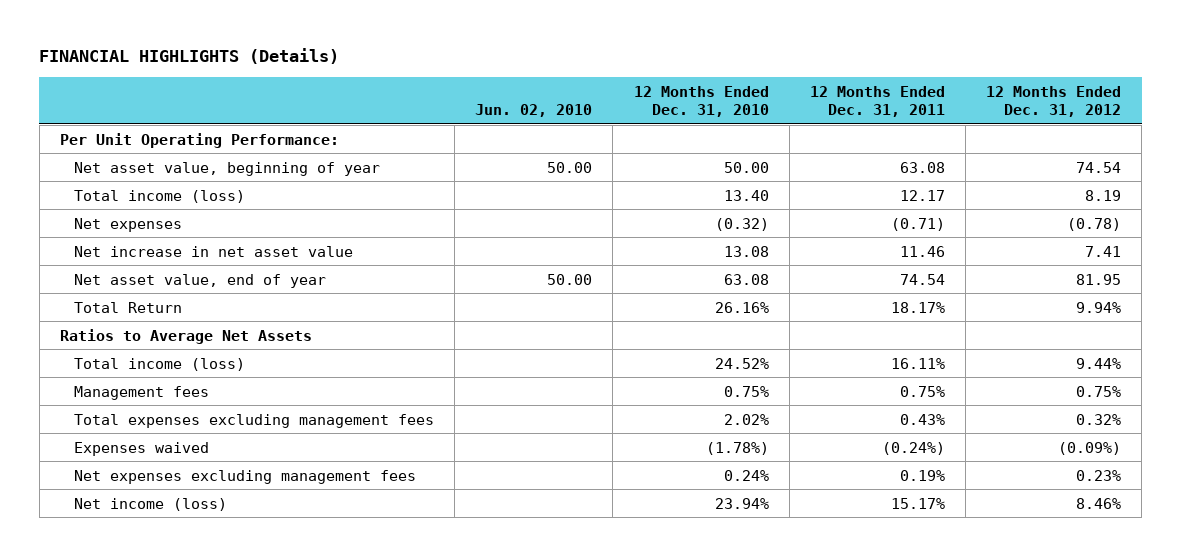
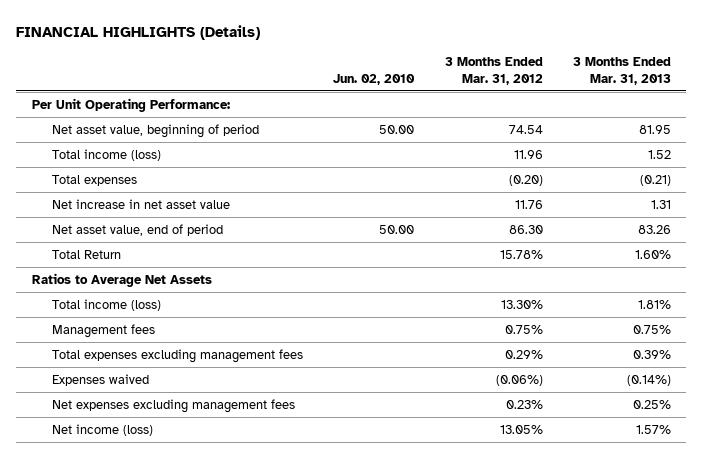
[633,85,769,117] 12 Months Ended Dec. 31, 2010 -> none
[809,85,945,117] 12 Months Ended Dec. 31, 2011 -> none
[986,85,1122,117] 12 Months Ended Dec. 31, 2012 -> none
none -> [444,57,543,85] 3 Months Ended Mar. 31, 2012
none -> [573,57,672,85] 3 Months Ended Mar. 31, 2013
[74,161,381,176] Net asset value, beginning of year -> [52,123,260,138] Net asset value, beginning of period
[74,217,183,232] Net expenses -> [52,174,138,186] Total expenses
[74,273,327,288] Net asset value, end of year -> [52,223,224,236] Net asset value, end of period

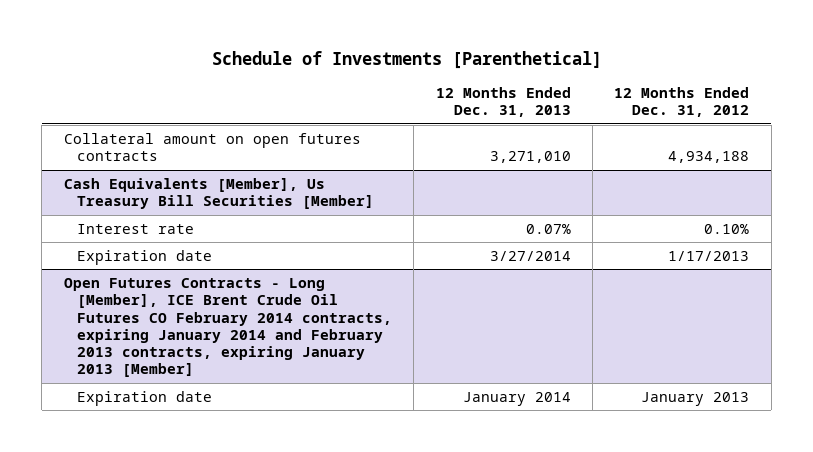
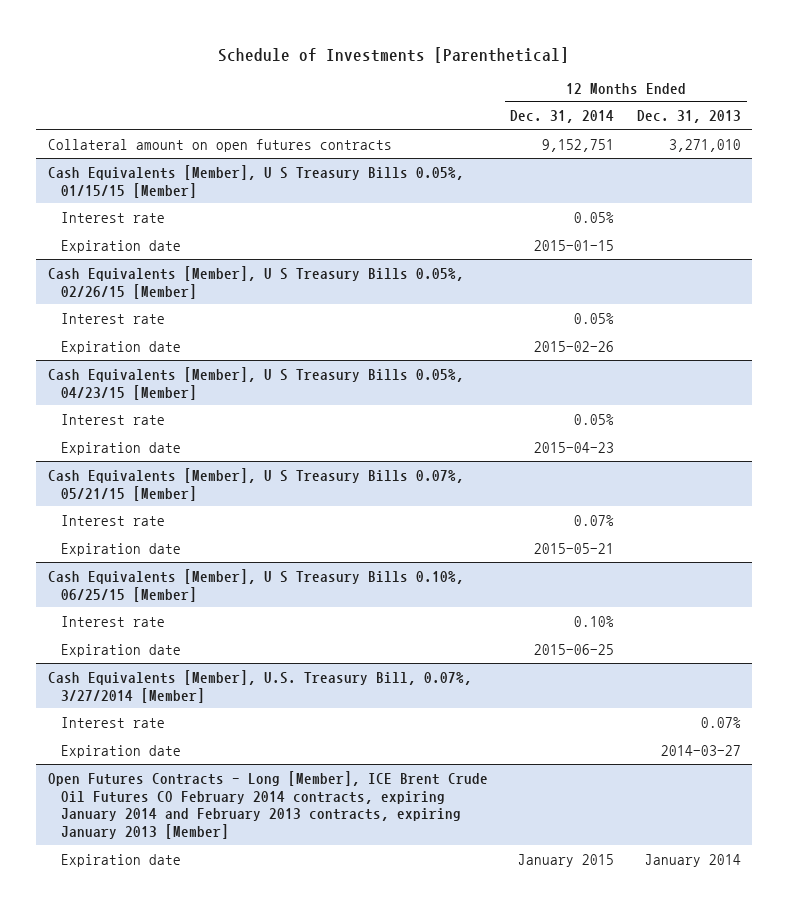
[614,87,750,118] 12 Months Ended Dec. 31, 2012 -> none
none -> [510,110,615,124] Dec. 31, 2014
none -> [47,164,464,198] Cash Equivalents [Member], U S Treasury Bills 0.05%, 01/15/15 [Member]
none -> [61,211,166,223] Interest rate
none -> [61,239,182,253] Expiration date
none -> [47,265,464,299] Cash Equivalents [Member], U S Treasury Bills 0.05%, 02/26/15 [Member]
none -> [61,312,166,324] Interest rate
none -> [61,340,182,354] Expiration date
none -> [47,366,464,400] Cash Equivalents [Member], U S Treasury Bills 0.05%, 04/23/15 [Member]
none -> [61,413,166,425] Interest rate
none -> [61,441,182,455] Expiration date
none -> [47,467,464,501] Cash Equivalents [Member], U S Treasury Bills 0.07%, 05/21/15 [Member]
none -> [61,514,166,526] Interest rate
none -> [61,542,182,556] Expiration date
none -> [47,568,464,602] Cash Equivalents [Member], U S Treasury Bills 0.10%, 06/25/15 [Member]
none -> [61,615,166,627] Interest rate
none -> [61,643,182,657] Expiration date
[63,177,374,210] Cash Equivalents [Member], Us Treasury Bill Securities [Member] -> [47,669,472,703] Cash Equivalents [Member], U.S. Treasury Bill, 0.07%, 3/27/2014 [Member]
[489,250,571,261] 3/27/2014 -> [661,744,742,756] 2014-03-27

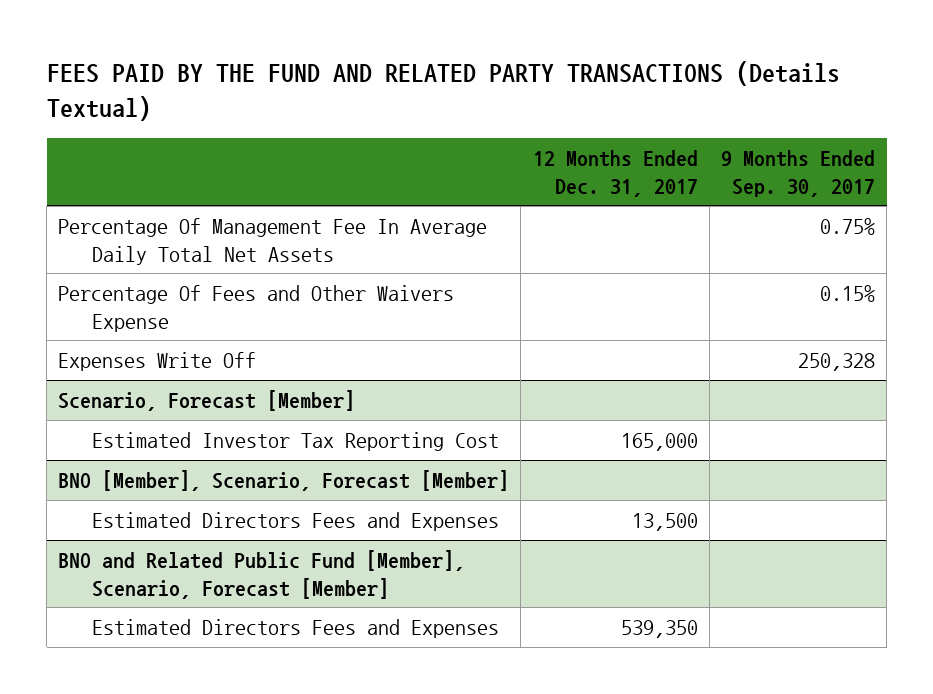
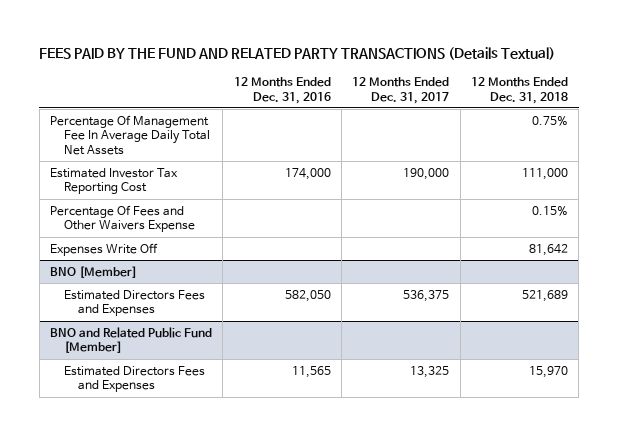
[720,149,875,197] 9 Months Ended Sep. 30, 2017 -> none
none -> [233,77,331,104] 12 Months Ended Dec. 31, 2016
none -> [471,77,569,104] 12 Months Ended Dec. 31, 2018
none -> [49,168,178,195] Estimated Investor Tax Reporting Cost
[58,389,356,411] Scenario, Forecast [Member] -> none
[92,431,500,451] Estimated Investor Tax Reporting Cost -> none
[58,469,510,491] BNO [Member], Scenario, Forecast [Member] -> [49,266,137,279] BNO [Member]
[631,512,698,531] 13,500 -> [403,290,450,303] 536,375
[58,549,466,599] BNO and Related Public Fund [Member], Scenario, Forecast [Member] -> [49,327,212,354] BNO and Related Public Fund [Member]
[620,619,698,638] 539,350 -> [410,366,450,379] 13,325

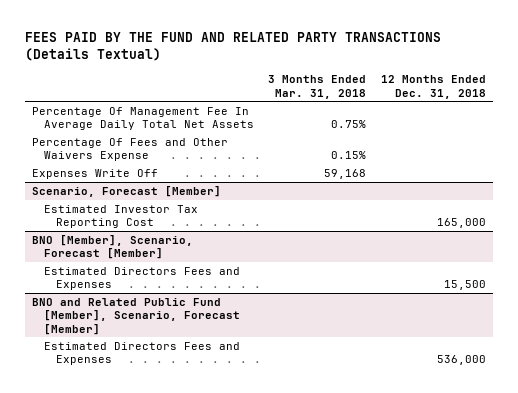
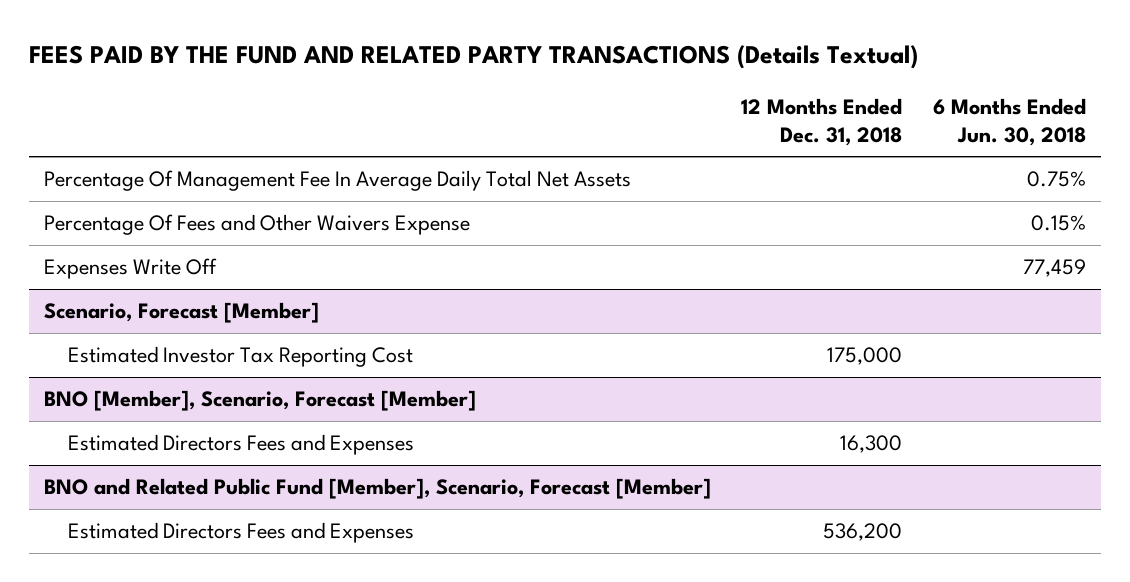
[268,75,367,99] 3 Months Ended Mar. 31, 2018 -> none
none -> [932,98,1086,146] 6 Months Ended Jun. 30, 2018
[436,218,486,229] 165,000 -> [827,347,903,366] 175,000
[443,280,486,291] 15,500 -> [840,435,903,454] 16,300
[436,355,486,366] 536,000 -> [823,523,903,542] 536,200

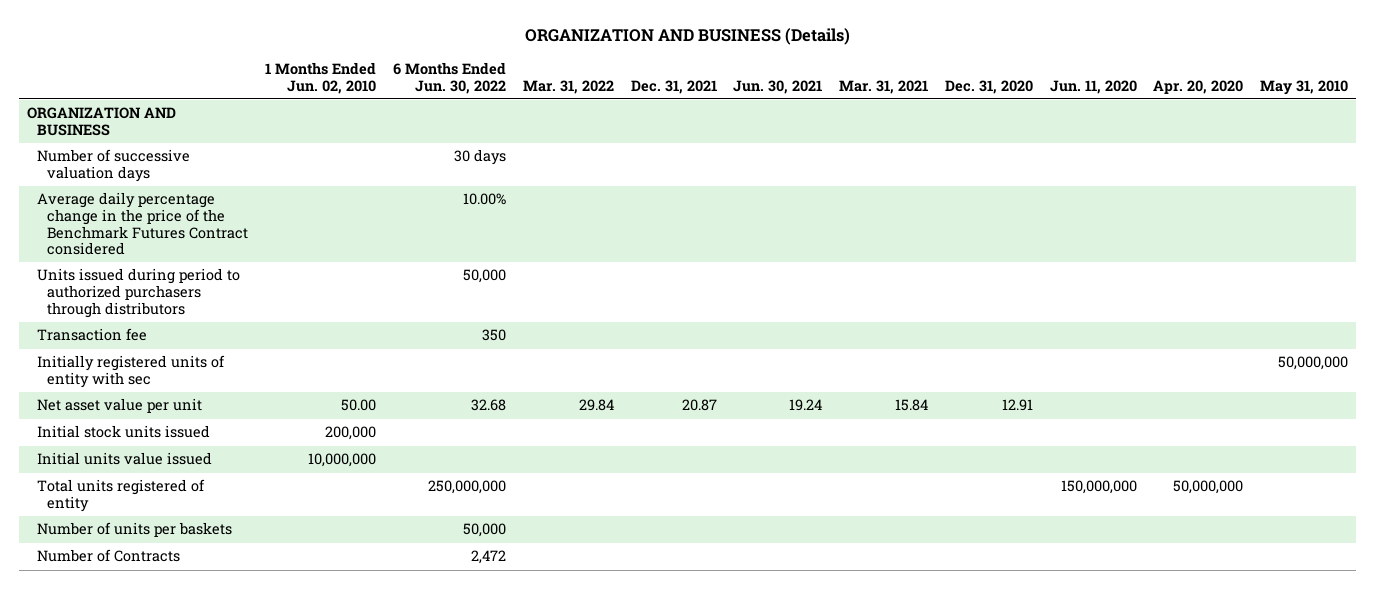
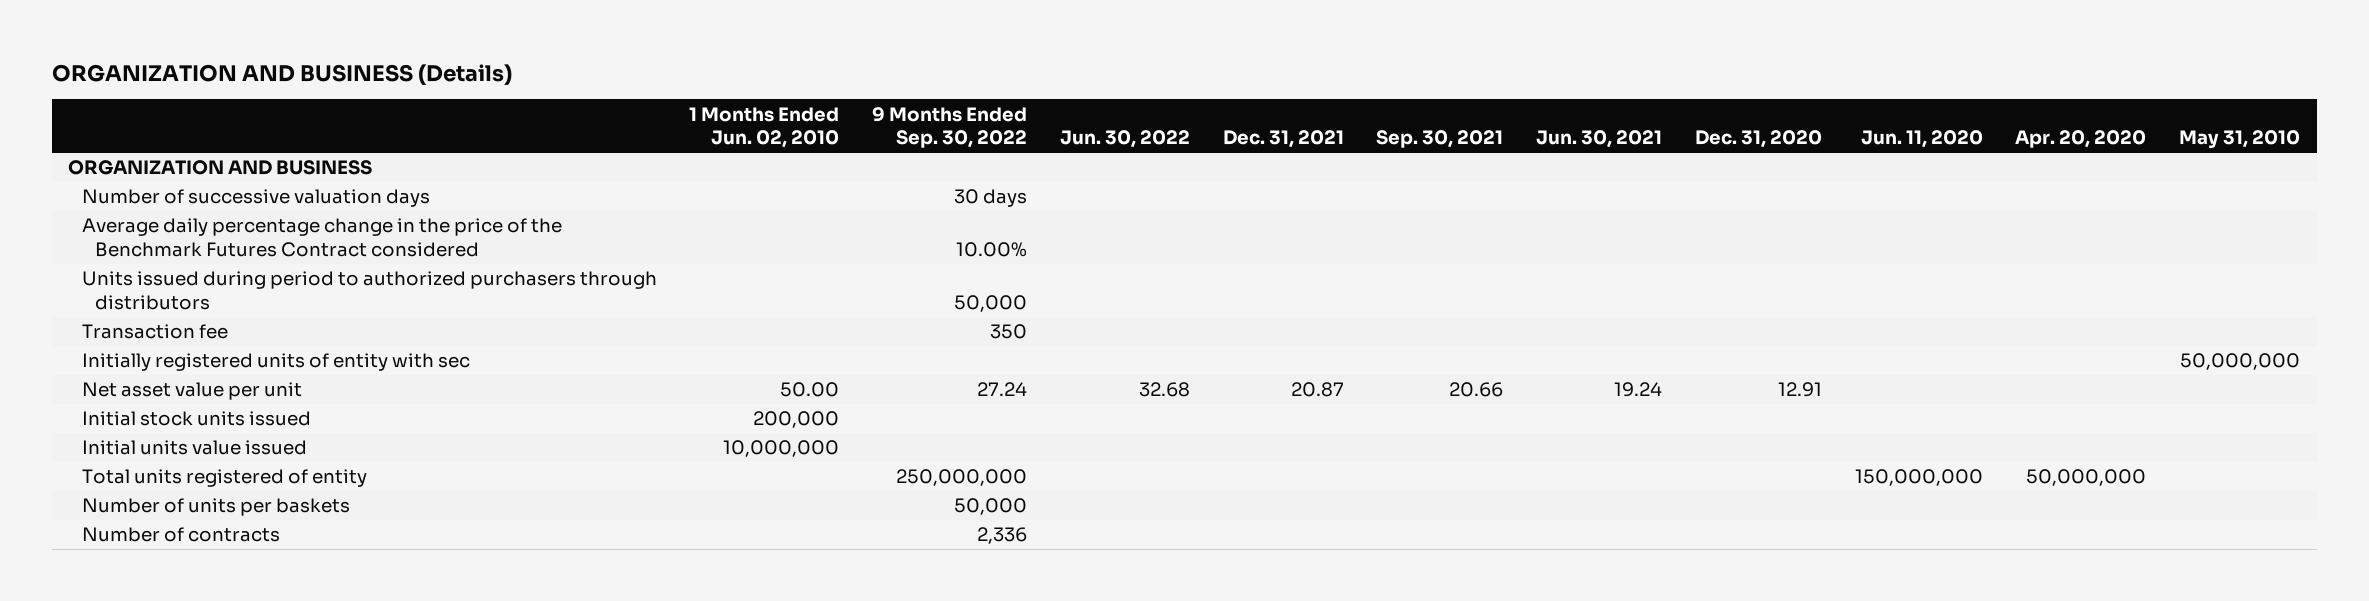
[392,62,506,94] 6 Months Ended Jun. 30, 2022 -> none
[522,79,614,94] Mar. 31, 2022 -> none
[839,79,929,94] Mar. 31, 2021 -> none
none -> [872,106,1028,149] 9 Months Ended Sep. 30, 2022
none -> [1059,130,1190,149] Jun. 30, 2022
none -> [1376,130,1504,149] Sep. 30, 2021
[37,549,181,563] Number of Contracts -> [81,527,280,543] Number of contracts

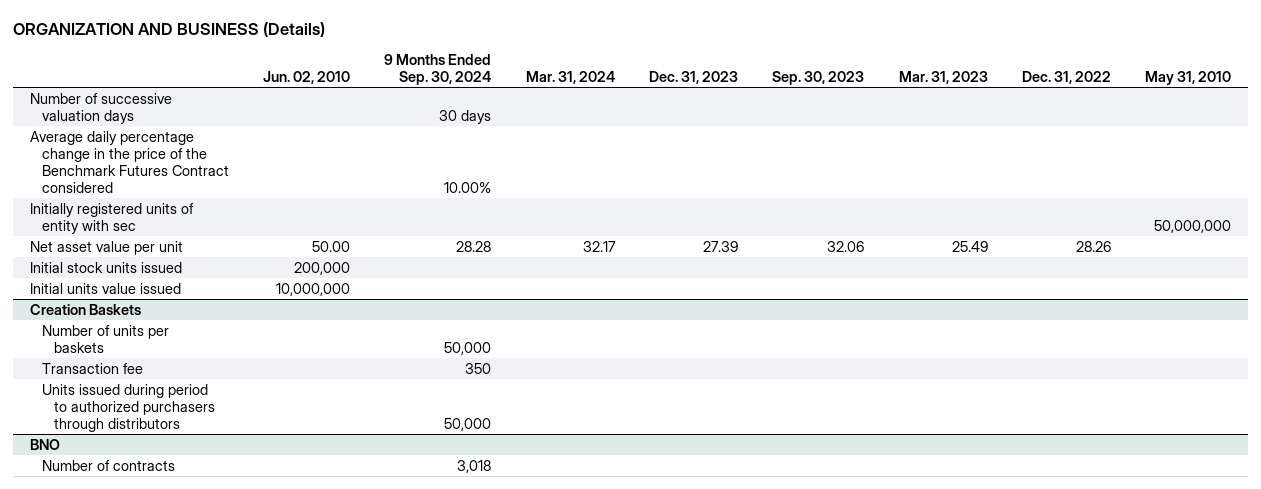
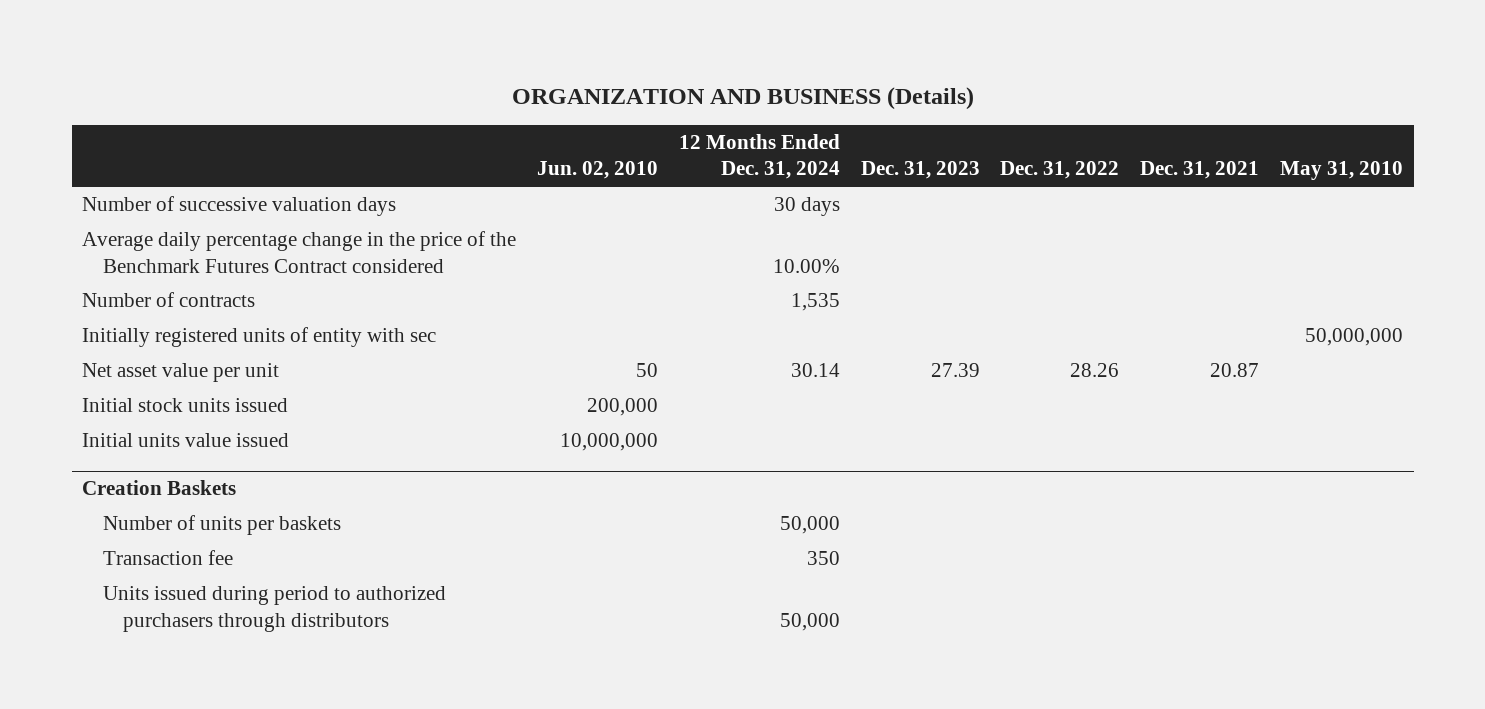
[384,54,492,86] 9 Months Ended Sep. 30, 2024 -> none
[525,71,615,85] Mar. 31, 2024 -> none
[772,71,865,86] Sep. 30, 2023 -> none
[898,71,988,85] Mar. 31, 2023 -> none
none -> [678,134,840,180] 12 Months Ended Dec. 31, 2024
none -> [1140,161,1260,180] Dec. 31, 2021
none -> [82,292,256,308] Number of contracts
[312,240,351,252] 50.00 -> [635,363,658,378] 50
[30,438,61,450] BNO -> none
[41,459,175,471] Number of contracts -> none

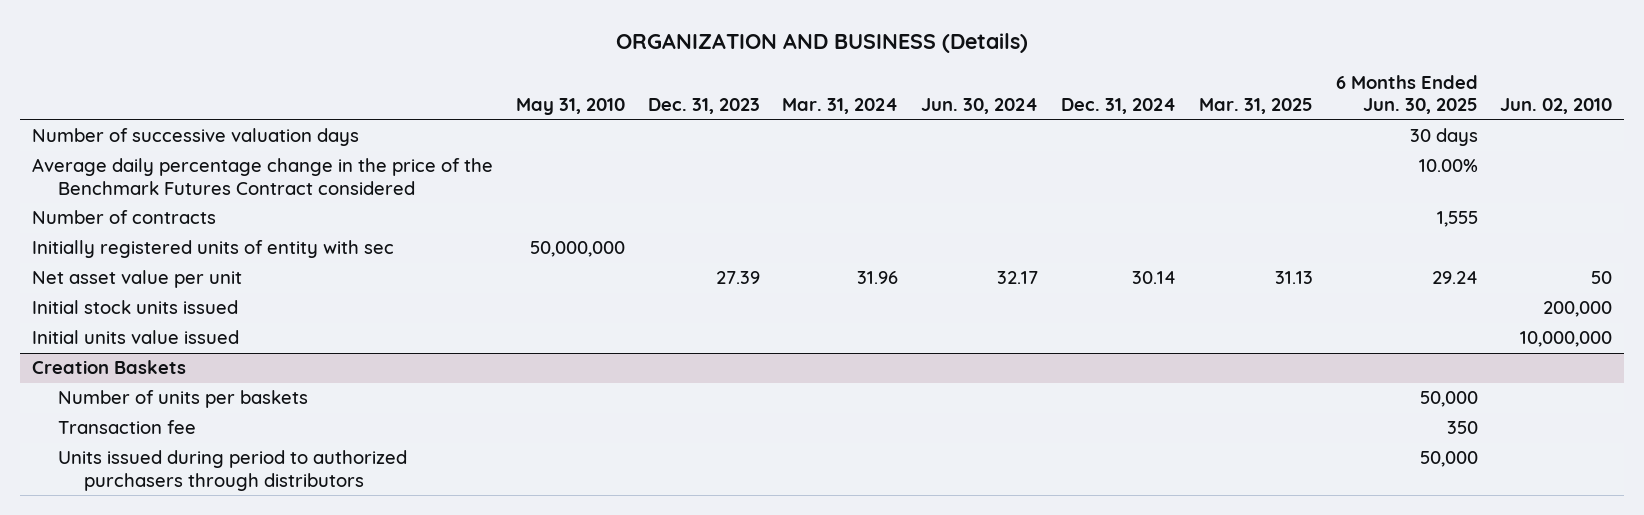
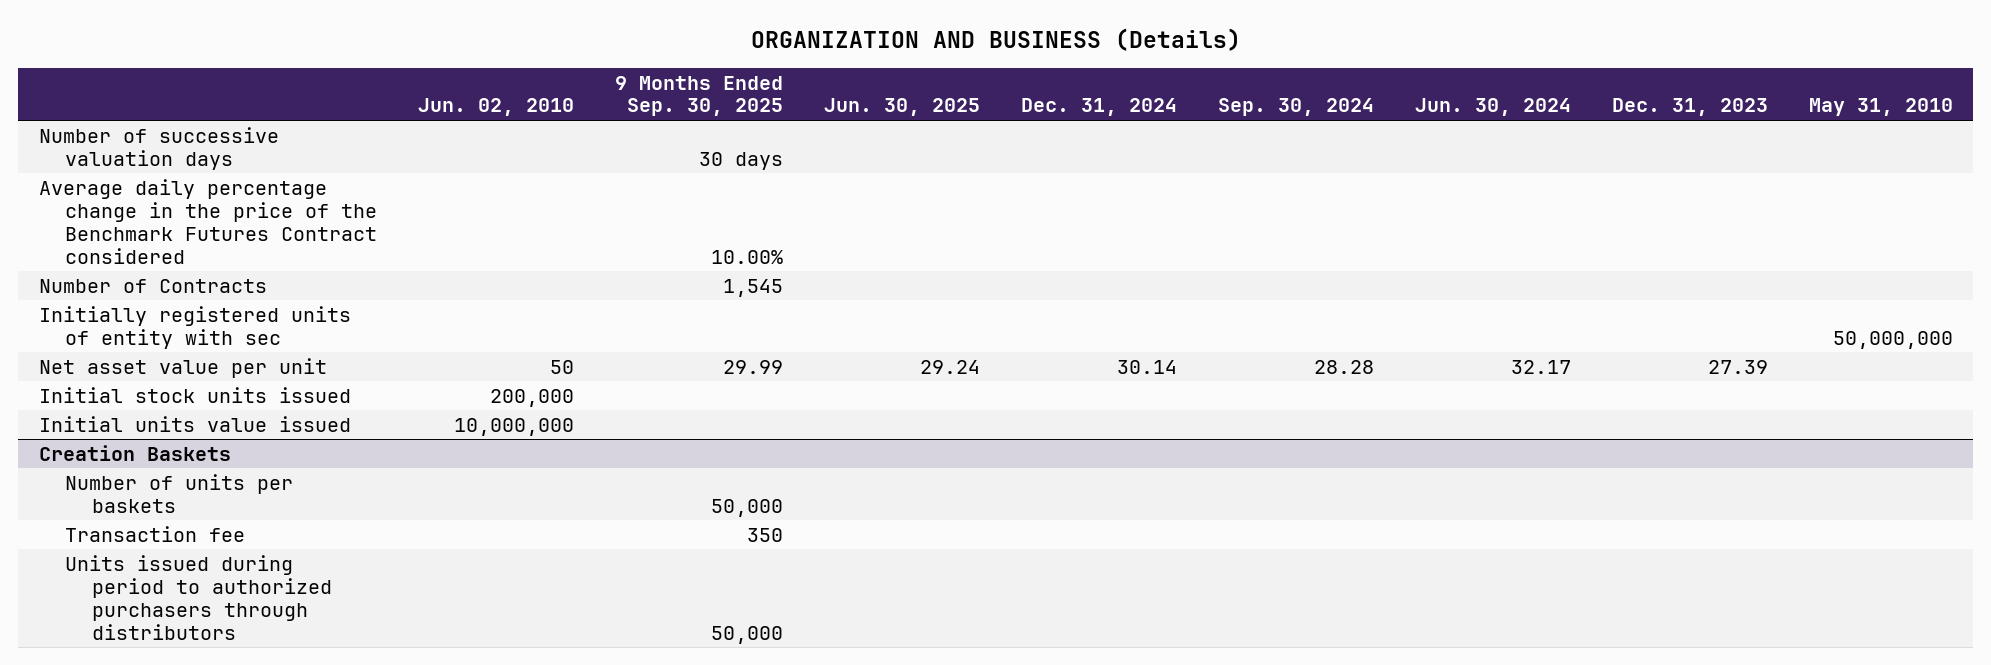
[782,98,899,115] Mar. 31, 2024 -> none
[1198,98,1313,115] Mar. 31, 2025 -> none
[1335,75,1478,115] 6 Months Ended Jun. 30, 2025 -> none
none -> [615,75,784,117] 9 Months Ended Sep. 30, 2025
none -> [824,98,981,117] Jun. 30, 2025
none -> [1218,98,1375,117] Sep. 30, 2024
[31,210,216,225] Number of contracts -> [38,278,267,293] Number of Contracts

